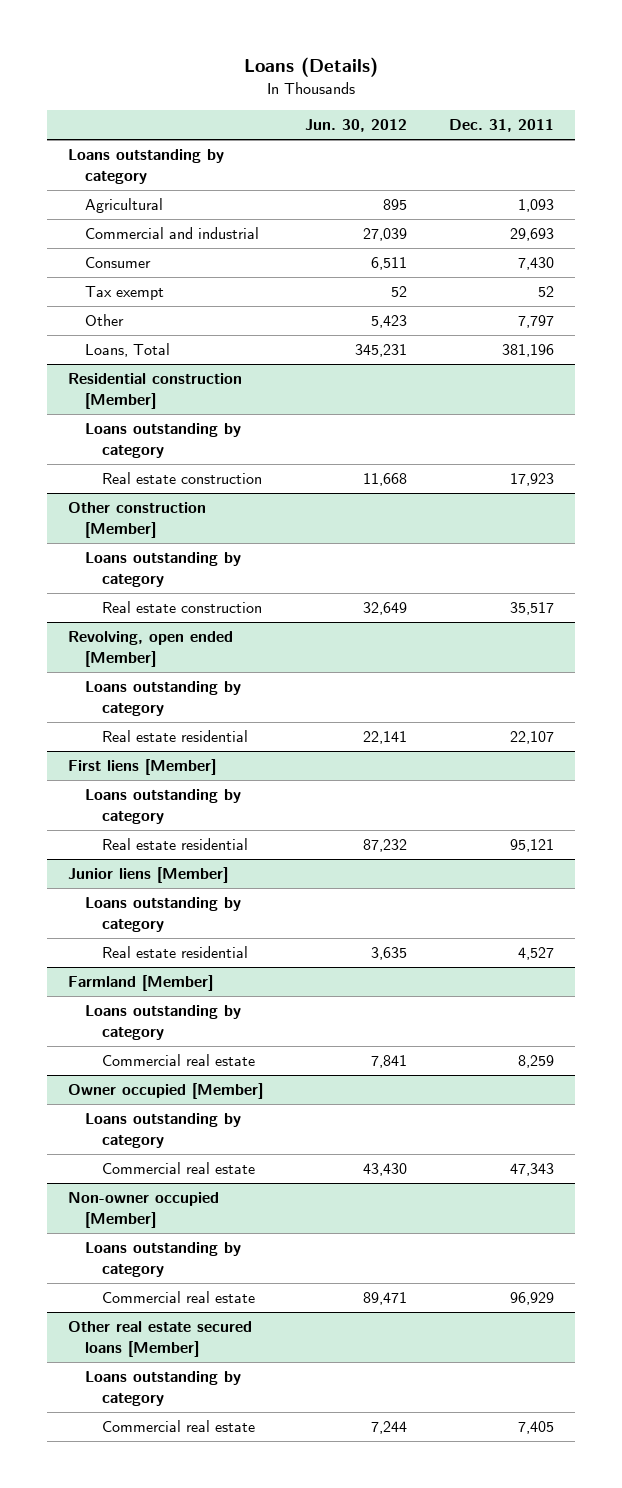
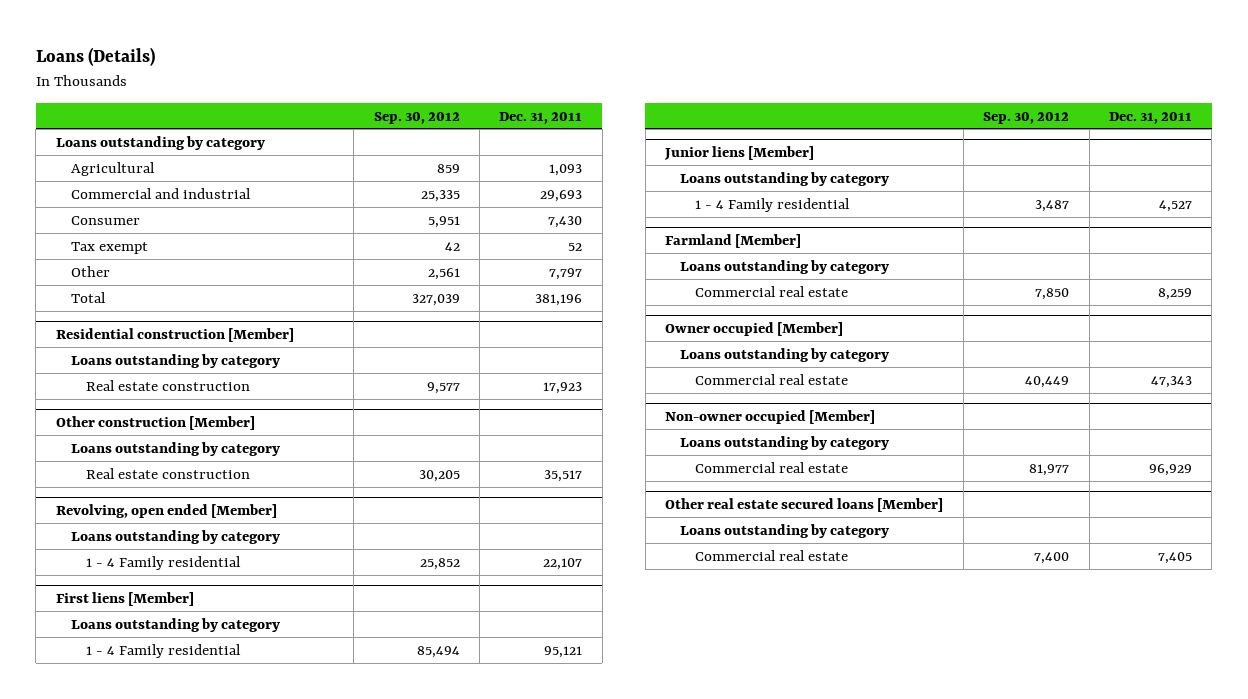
[304,119,407,133] Jun. 30, 2012 -> none
none -> [373,111,460,124] Sep. 30, 2012
[85,343,171,358] Loans, Total -> [70,291,106,303] Total
[102,730,249,743] Real estate residential -> [85,555,241,570] 1 - 4 Family residential
[102,838,249,851] Real estate residential -> [85,643,241,658] 1 - 4 Family residential
[102,946,249,959] Real estate residential -> [695,197,851,212] 1 - 4 Family residential

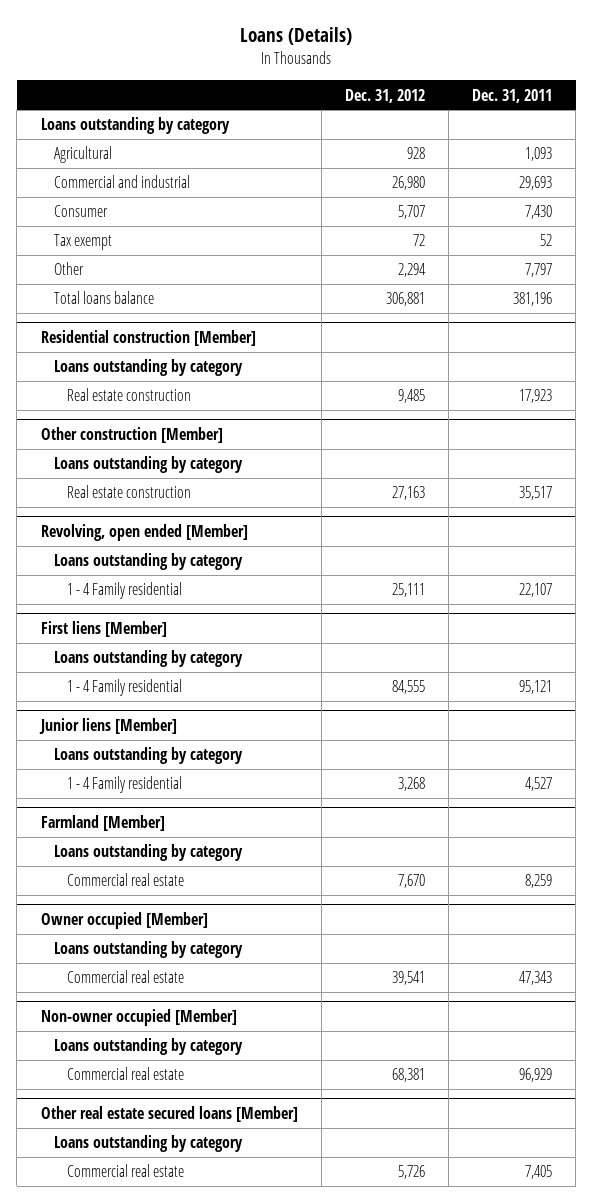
[373,111,460,124] Sep. 30, 2012 -> none
none -> [344,88,425,103] Dec. 31, 2012
[70,291,106,303] Total -> [54,291,155,305] Total loans balance

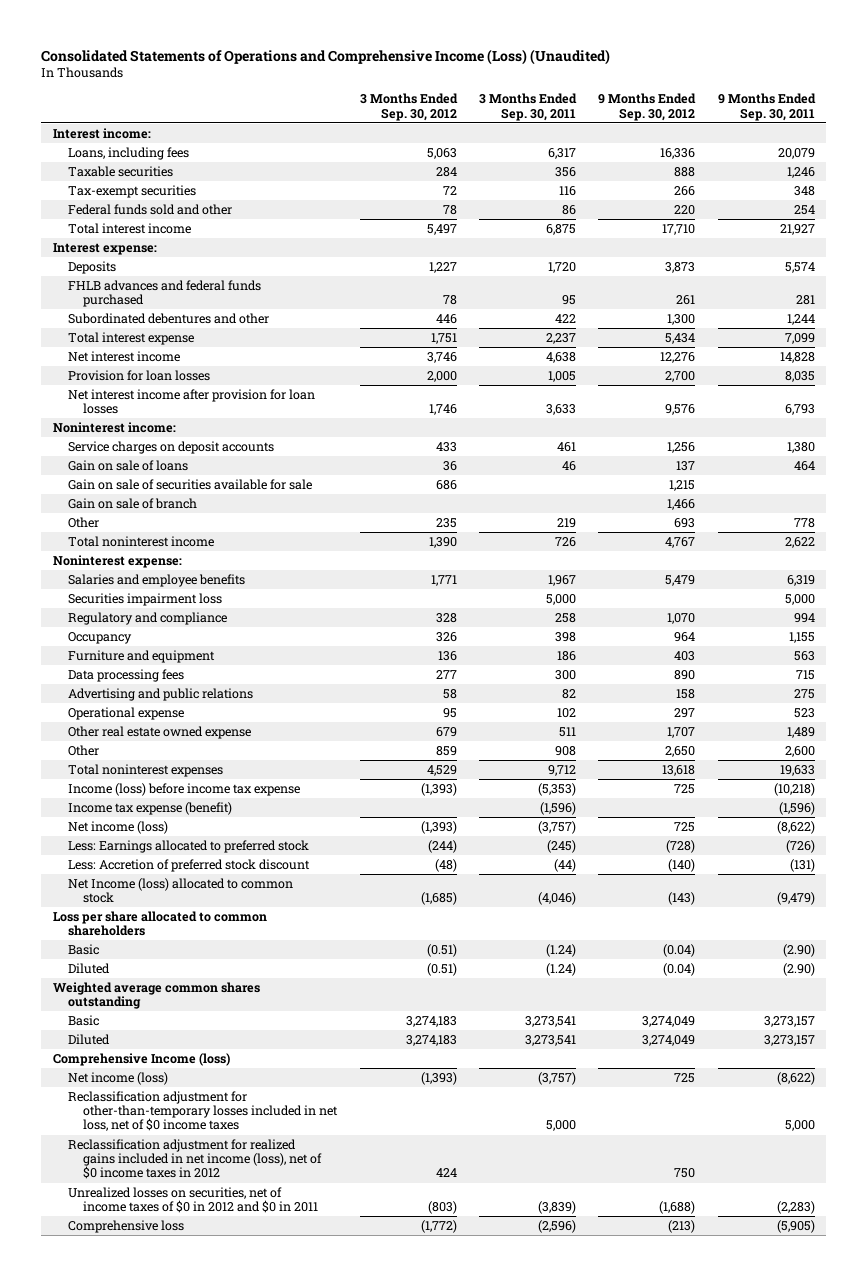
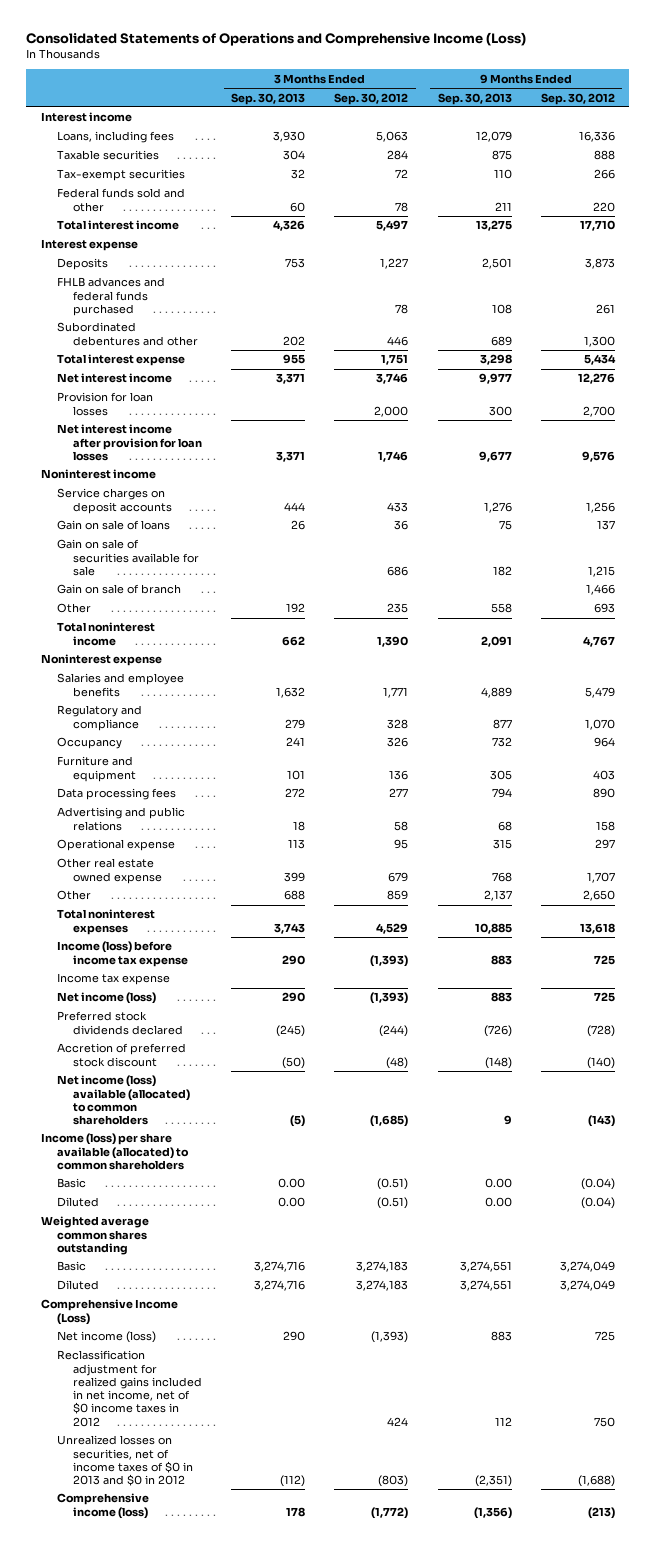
[41,48,611,65] Consolidated Statements of Operations and Comprehensive Income (Loss) (Unaudited) -> [26,32,527,47] Consolidated Statements of Operations and Comprehensive Income (Loss)
[479,93,578,121] 3 Months Ended Sep. 30, 2011 -> none
[717,93,816,121] 9 Months Ended Sep. 30, 2011 -> none
none -> [230,92,305,105] Sep. 30, 2013
none -> [437,92,512,105] Sep. 30, 2013
[52,127,151,139] Interest income: -> [40,112,132,123] Interest income
[52,242,157,255] Interest expense: -> [40,239,138,252] Interest expense
[52,421,176,433] Noninterest income: -> [40,469,156,480] Noninterest income
[52,554,182,568] Noninterest expense: -> [40,654,162,667] Noninterest expense
[68,592,223,606] Securities impairment loss -> none
[68,801,233,815] Income tax expense (benefit) -> [56,973,170,986] Income tax expense
[68,839,310,853] Less: Earnings allocated to preferred stock -> [56,1011,183,1035] Preferred stock dividends declared
[68,858,311,872] Less: Accretion of preferred stock discount -> [56,1043,186,1067] Accretion of preferred stock discount
[68,877,294,904] Net Income (loss) allocated to common stock -> [56,1075,190,1126] Net income (loss) available (allocated) to common shareholders
[52,910,267,937] Loss per share allocated to common shareholders -> [40,1133,189,1170] Income (loss) per share available (allocated) to common shareholders
[52,1052,230,1066] Comprehensive Income (loss) -> [40,1299,178,1325] Comprehensive Income (Loss)
[68,1090,339,1132] Reclassification adjustment for other-than-temporary losses included in net loss, net of $0 income taxes -> none
[68,1138,323,1180] Reclassification adjustment for realized gains included in net income (loss), net of $0 income taxes in 2012 -> [56,1350,202,1427] Reclassification adjustment for realized gains included in net income, net of $0 income taxes in 2012
[68,1186,319,1214] Unrealized losses on securities, net of income taxes of $0 in 2012 and $0 in 2011 -> [56,1435,193,1487] Unrealized losses on securities, net of income taxes of $0 in 2013 and $0 in 2012
[68,1219,185,1233] Comprehensive loss -> [56,1493,149,1519] Comprehensive income (loss)

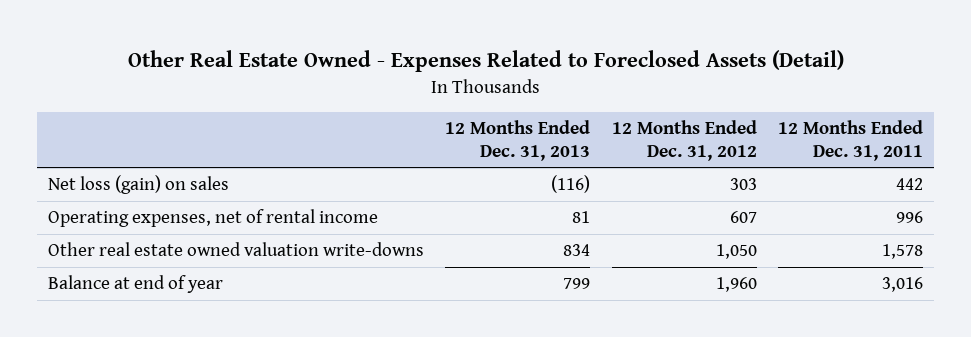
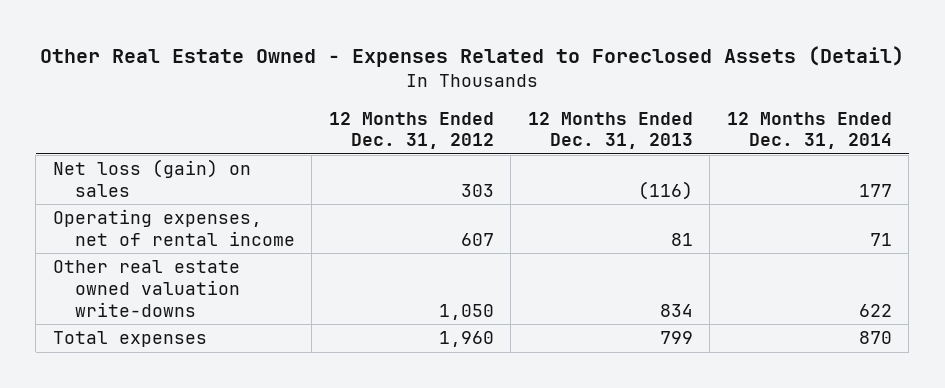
[778,120,924,161] 12 Months Ended Dec. 31, 2011 -> none
none -> [726,111,892,150] 12 Months Ended Dec. 31, 2014
[48,275,224,294] Balance at end of year -> [52,331,207,348] Total expenses

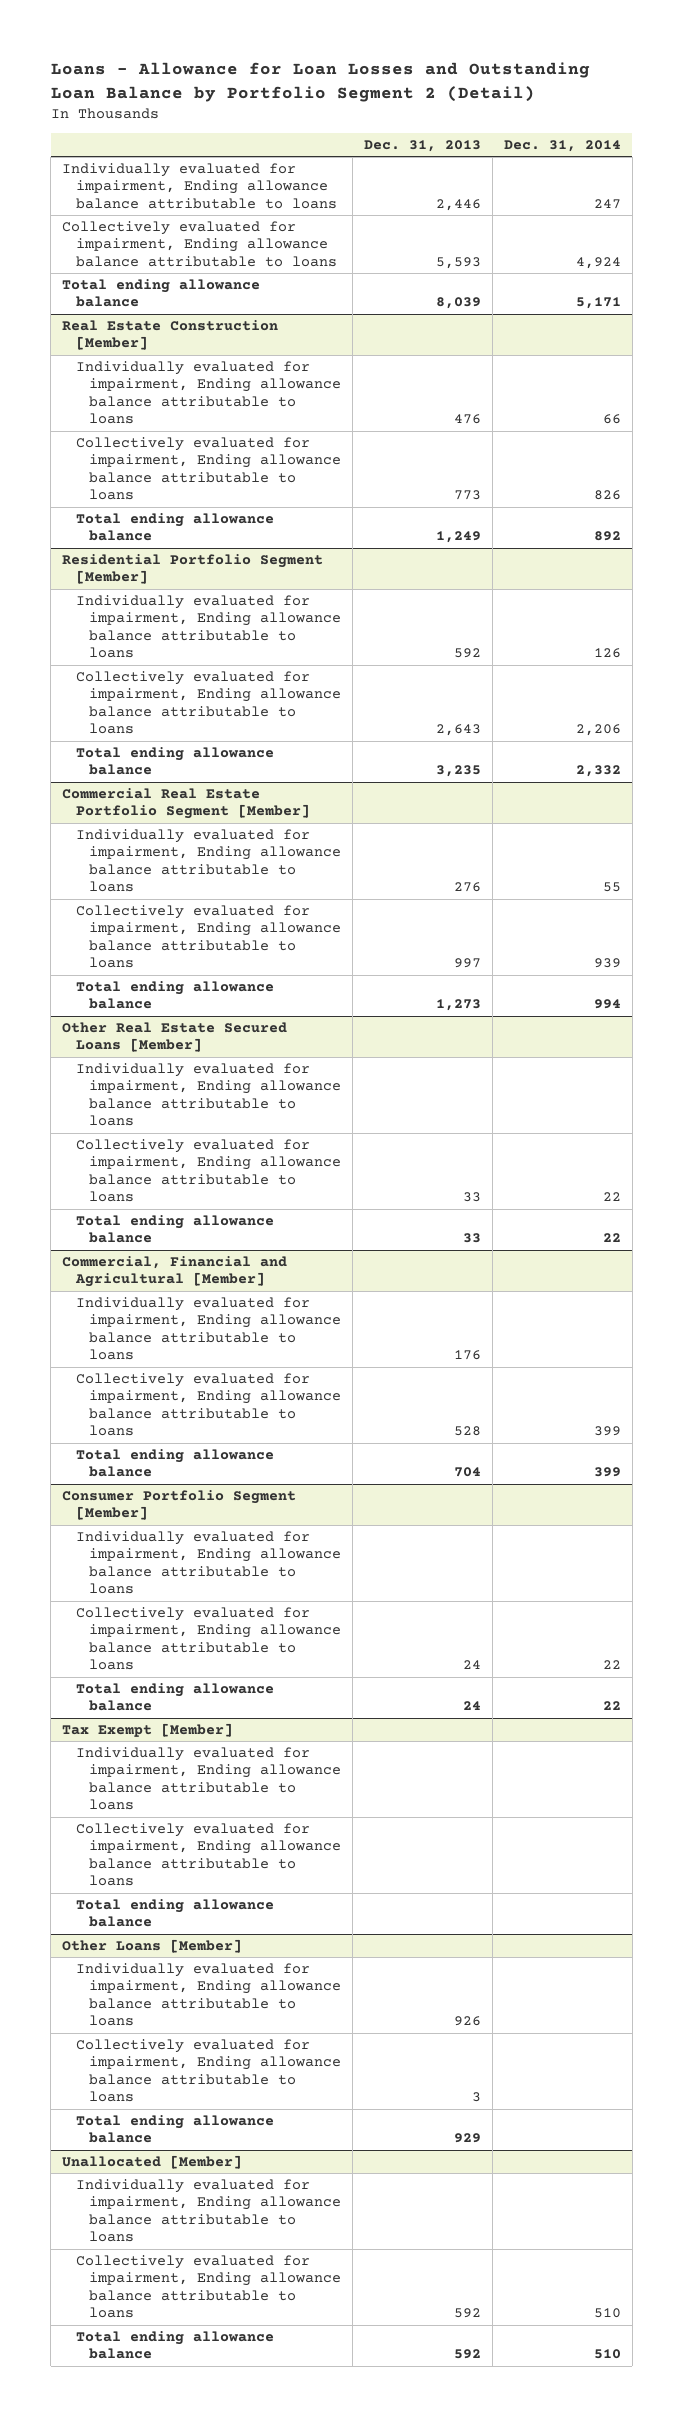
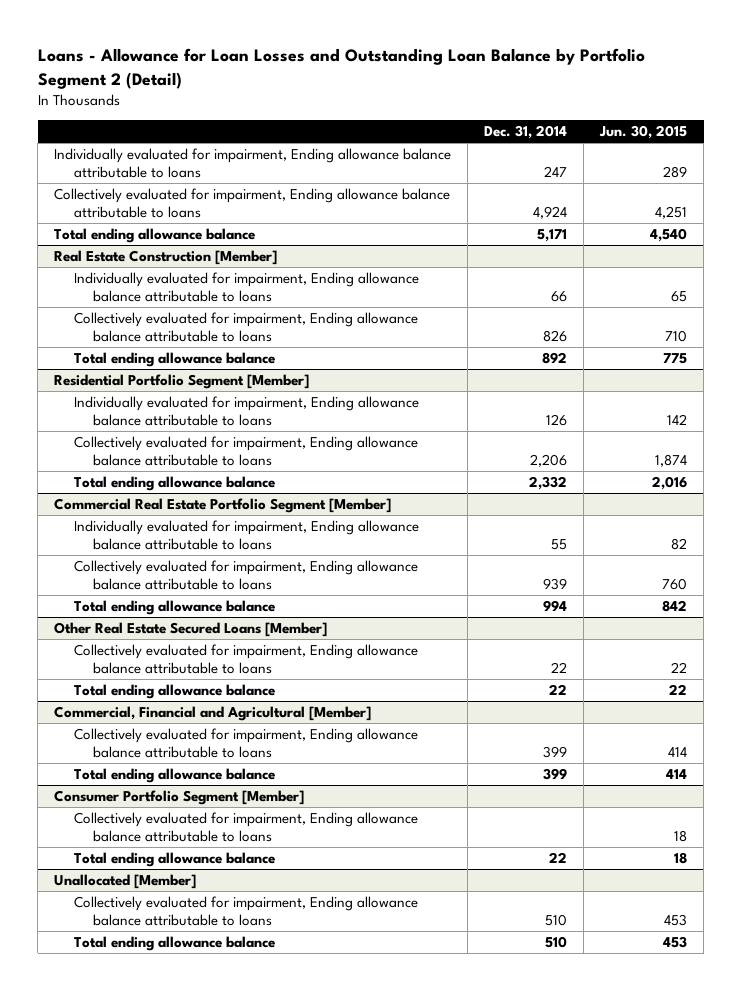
[364,140,482,153] Dec. 31, 2013 -> none
none -> [599,125,688,140] Jun. 30, 2015
[75,1063,342,1127] Individually evaluated for impairment, Ending allowance balance attributable to loans -> none
[75,1297,342,1361] Individually evaluated for impairment, Ending allowance balance attributable to loans -> none
[75,1531,342,1595] Individually evaluated for impairment, Ending allowance balance attributable to loans -> none
[75,1607,342,1671] Collectively evaluated for impairment, Ending allowance balance attributable to loans -> none
[62,1723,234,1738] Tax Exempt [Member] -> none
[75,1747,342,1811] Individually evaluated for impairment, Ending allowance balance attributable to loans -> none
[75,1899,274,1928] Total ending allowance balance -> none
[62,1939,243,1954] Other Loans [Member] -> none
[75,1963,342,2027] Individually evaluated for impairment, Ending allowance balance attributable to loans -> none
[75,2039,342,2103] Collectively evaluated for impairment, Ending allowance balance attributable to loans -> none
[75,2115,274,2144] Total ending allowance balance -> none
[75,1683,274,1712] Total ending allowance balance -> [73,852,275,868] Total ending allowance balance
[75,2179,342,2243] Individually evaluated for impairment, Ending allowance balance attributable to loans -> none

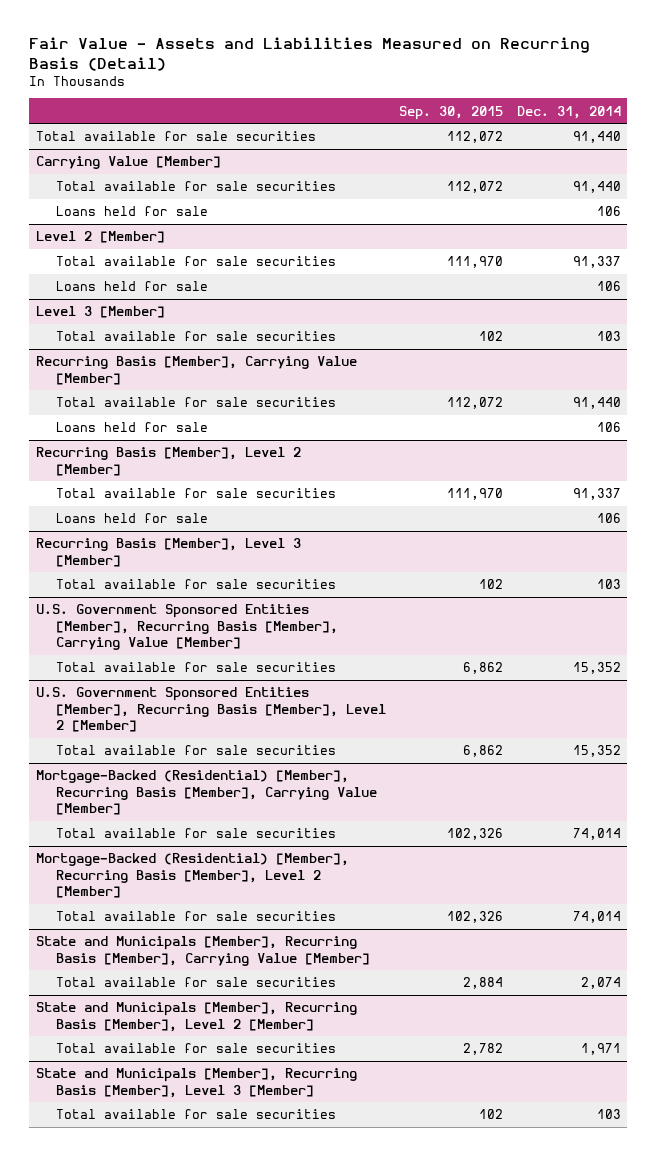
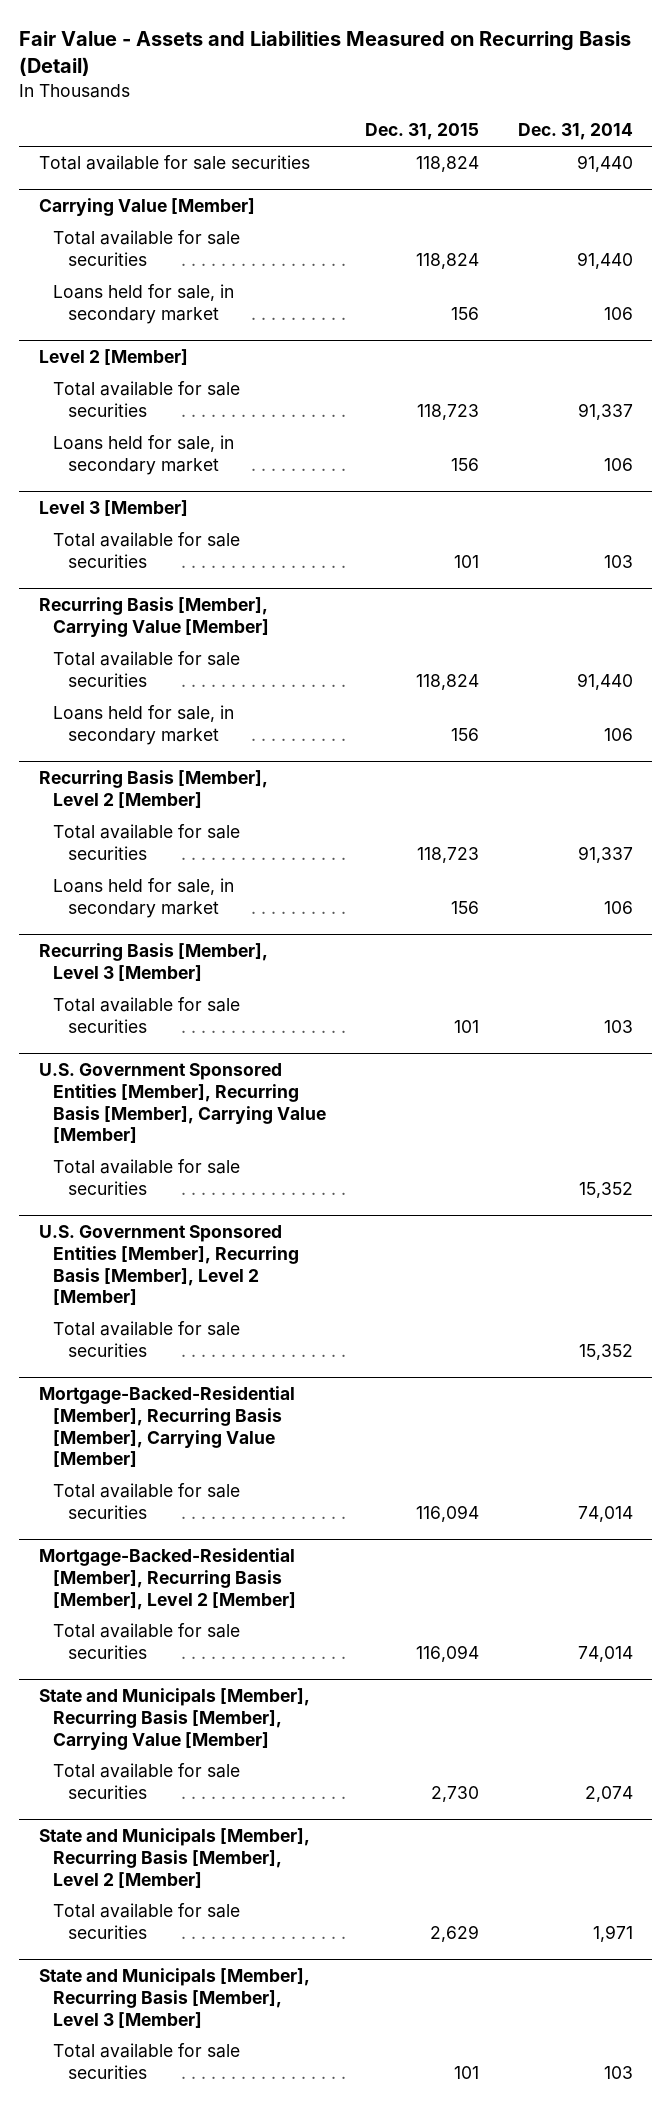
[399,105,504,120] Sep. 30, 2015 -> none
none -> [365,123,480,141] Dec. 31, 2015
[56,206,209,217] Loans held for sale -> [53,284,235,325] Loans held for sale, in secondary market
[56,281,209,292] Loans held for sale -> [53,435,235,476] Loans held for sale, in secondary market
[56,422,209,433] Loans held for sale -> [53,705,235,746] Loans held for sale, in secondary market
[56,513,209,524] Loans held for sale -> [53,878,235,919] Loans held for sale, in secondary market
[36,770,378,815] Mortgage-Backed (Residential) [Member], Recurring Basis [Member], Carrying Value [Member] -> [38,1386,295,1468] Mortgage-Backed-Residential [Member], Recurring Basis [Member], Carrying Value [Member]
[36,853,350,898] Mortgage-Backed (Residential) [Member], Recurring Basis [Member], Level 2 [Member] -> [38,1548,297,1610] Mortgage-Backed-Residential [Member], Recurring Basis [Member], Level 2 [Member]

